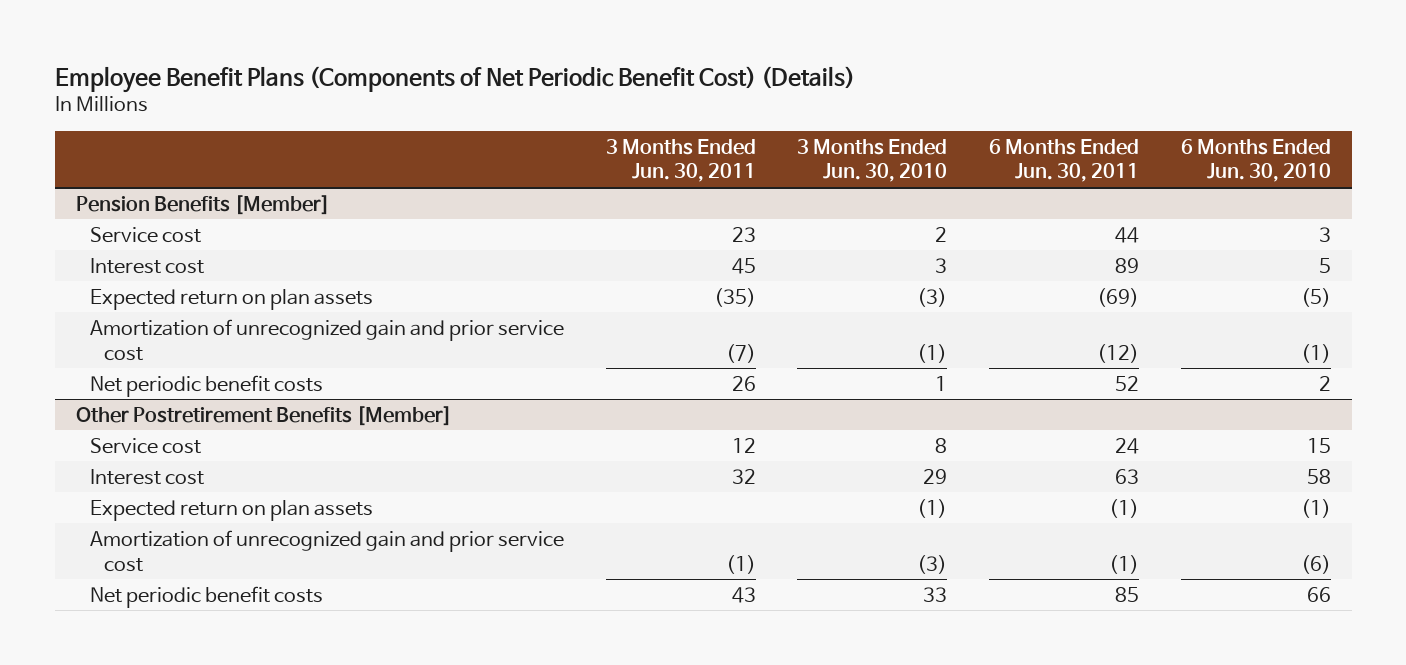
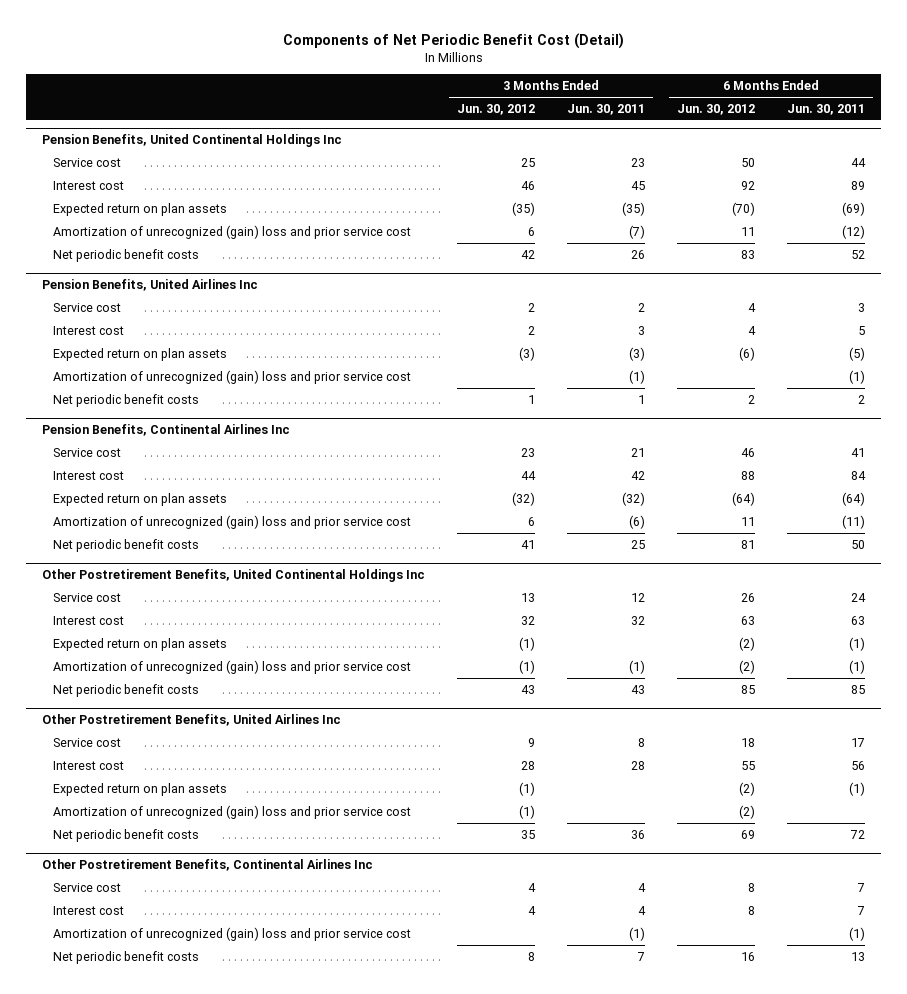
[54,65,855,93] Employee Benefit Plans (Components of Net Periodic Benefit Cost) (Details) -> [282,33,624,50] Components of Net Periodic Benefit Cost (Detail)
[797,138,948,183] 3 Months Ended Jun. 30, 2010 -> none
[1180,138,1331,183] 6 Months Ended Jun. 30, 2010 -> none
none -> [457,103,536,115] Jun. 30, 2012
none -> [677,103,756,115] Jun. 30, 2012
[75,194,330,215] Pension Benefits [Member] -> none
none -> [42,133,343,147] Pension Benefits, United Continental Holdings Inc
[89,318,564,361] Amortization of unrecognized gain and prior service cost -> [52,224,411,239] Amortization of unrecognized (gain) loss and prior service cost
[75,405,452,426] Other Postretirement Benefits [Member] -> none
none -> [42,278,259,291] Pension Benefits, United Airlines Inc
none -> [52,302,121,312] Service cost
none -> [52,325,124,335] Interest cost
none -> [52,347,227,361] Expected return on plan assets
none -> [52,369,411,384] Amortization of unrecognized (gain) loss and prior service cost
none -> [52,393,199,407] Net periodic benefit costs
none -> [42,423,291,436] Pension Benefits, Continental Airlines Inc
none -> [52,447,121,457] Service cost
none -> [52,470,124,480] Interest cost
none -> [52,492,227,506] Expected return on plan assets
none -> [52,514,411,529] Amortization of unrecognized (gain) loss and prior service cost
none -> [52,538,199,552] Net periodic benefit costs
none -> [42,568,426,582] Other Postretirement Benefits, United Continental Holdings Inc
[89,529,564,572] Amortization of unrecognized gain and prior service cost -> [52,659,411,674] Amortization of unrecognized (gain) loss and prior service cost
none -> [42,713,342,726] Other Postretirement Benefits, United Airlines Inc
none -> [52,737,121,747] Service cost
none -> [52,760,124,770] Interest cost
none -> [52,782,227,796] Expected return on plan assets
none -> [52,804,411,819] Amortization of unrecognized (gain) loss and prior service cost
none -> [52,828,199,842] Net periodic benefit costs
none -> [42,858,374,871] Other Postretirement Benefits, Continental Airlines Inc
none -> [52,882,121,892] Service cost
none -> [52,905,124,915] Interest cost
none -> [52,926,411,941] Amortization of unrecognized (gain) loss and prior service cost
none -> [52,950,199,964] Net periodic benefit costs

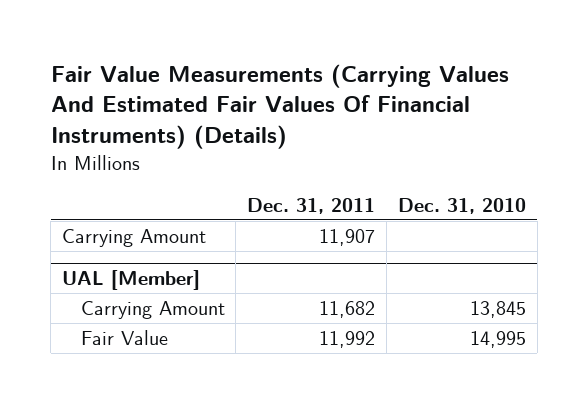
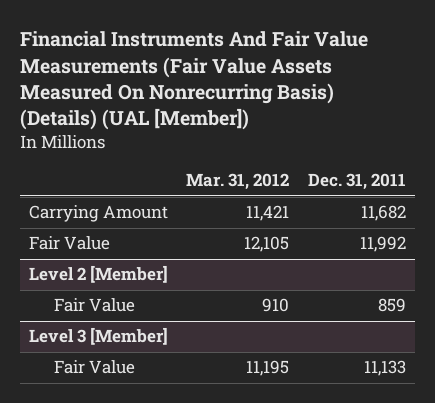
[50,63,509,150] Fair Value Measurements (Carrying Values And Estimated Fair Values Of Financial Instruments) (Details) -> [20,31,369,131] Financial Instruments And Fair Value Measurements (Fair Value Assets Measured On Nonrecurring Basis) (Details) (UAL [Member])
[397,197,526,214] Dec. 31, 2010 -> none
none -> [186,173,290,191] Mar. 31, 2012
[61,228,206,247] Carrying Amount -> none
[61,269,200,290] UAL [Member] -> none
none -> [29,265,169,284] Level 2 [Member]
none -> [53,298,135,313] Fair Value
none -> [29,327,169,346] Level 3 [Member]
none -> [53,360,135,375] Fair Value

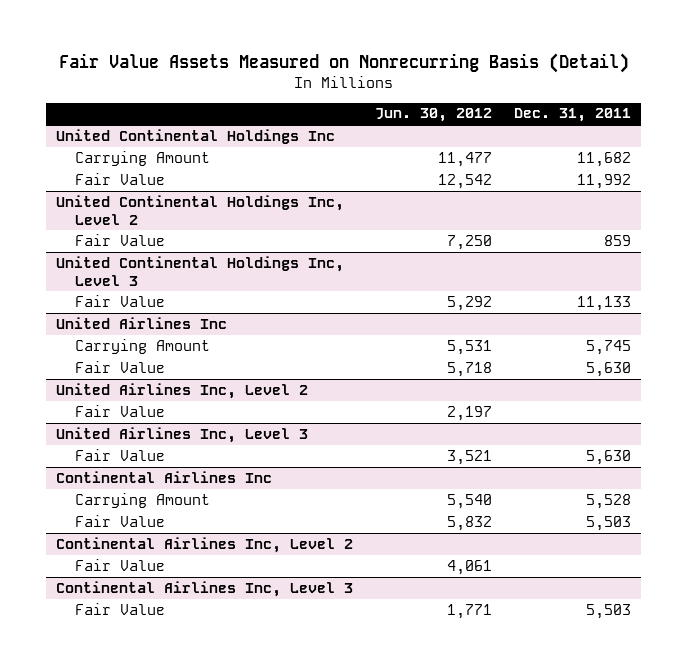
[20,31,369,131] Financial Instruments And Fair Value Measurements (Fair Value Assets Measured On Nonrecurring Basis) (Details) (UAL [Member]) -> [58,53,629,74] Fair Value Assets Measured on Nonrecurring Basis (Detail)
[186,173,290,191] Mar. 31, 2012 -> none
none -> [375,108,493,123] Jun. 30, 2012
none -> [56,128,336,144] United Continental Holdings Inc
[29,265,169,284] Level 2 [Member] -> none
none -> [56,194,345,225] United Continental Holdings Inc, Level 2
[29,327,169,346] Level 3 [Member] -> none
none -> [56,255,345,286] United Continental Holdings Inc, Level 3
none -> [56,316,228,329] United Airlines Inc
none -> [75,338,211,354] Carrying Amount
none -> [75,360,166,373] Fair Value
none -> [56,382,309,399] United Airlines Inc, Level 2
none -> [75,404,166,417] Fair Value
none -> [56,426,309,443] United Airlines Inc, Level 3
none -> [75,448,166,461] Fair Value
none -> [56,470,273,483] Continental Airlines Inc
none -> [75,492,211,508] Carrying Amount
none -> [75,514,166,527] Fair Value
none -> [56,536,354,553] Continental Airlines Inc, Level 2
none -> [75,558,166,571] Fair Value
none -> [56,580,354,597] Continental Airlines Inc, Level 3
none -> [75,602,166,615] Fair Value

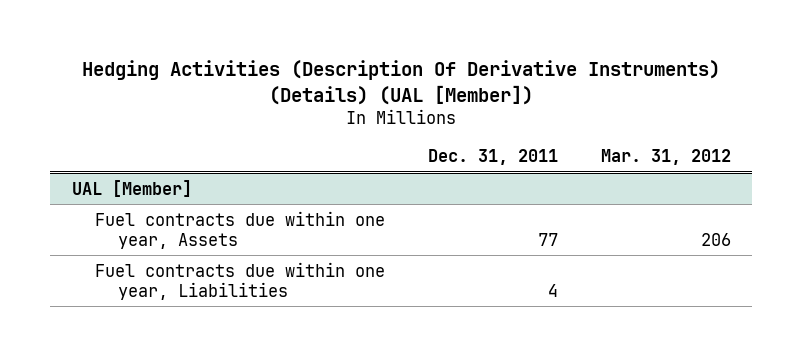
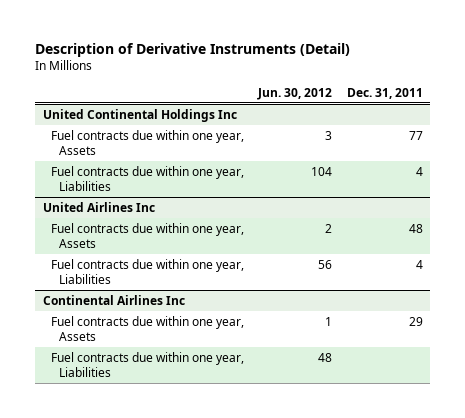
[82,60,721,105] Hedging Activities (Description Of Derivative Instruments) (Details) (UAL [Member]) -> [35,42,351,57] Description of Derivative Instruments (Detail)
[600,149,731,166] Mar. 31, 2012 -> none
none -> [257,87,333,100] Jun. 30, 2012
[71,179,192,197] UAL [Member] -> none
none -> [42,108,237,122] United Continental Holdings Inc
none -> [42,201,155,212] United Airlines Inc
none -> [51,222,245,248] Fuel contracts due within one year, Assets
none -> [51,258,245,284] Fuel contracts due within one year, Liabilities
none -> [42,294,185,305] Continental Airlines Inc
none -> [51,315,245,341] Fuel contracts due within one year, Assets
none -> [51,351,245,377] Fuel contracts due within one year, Liabilities

